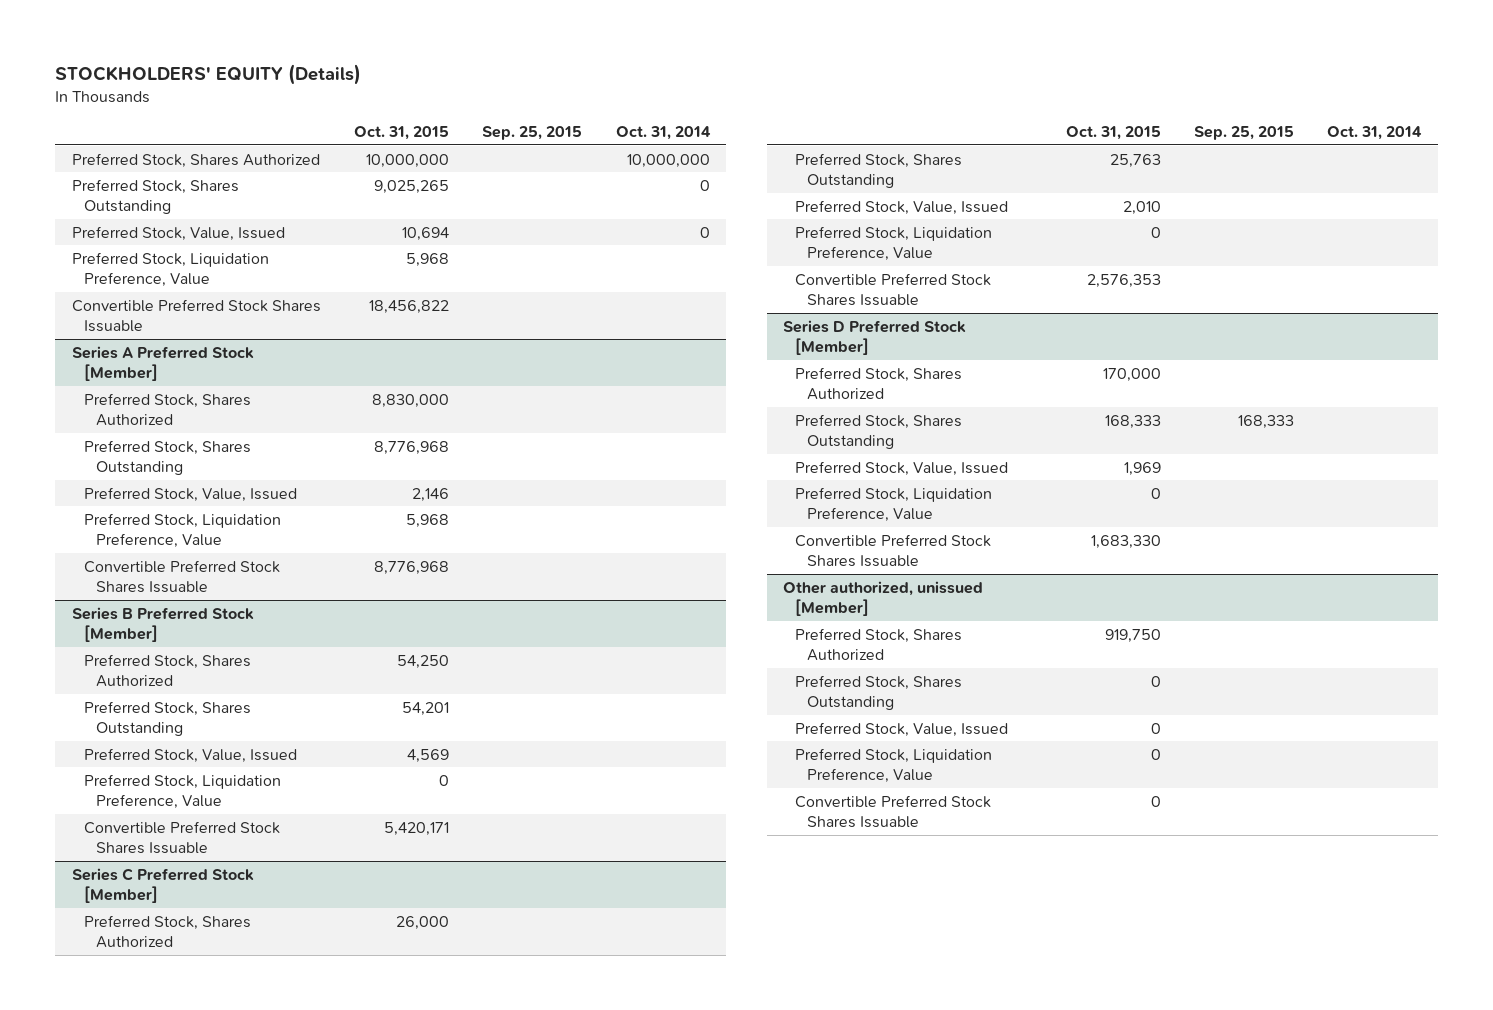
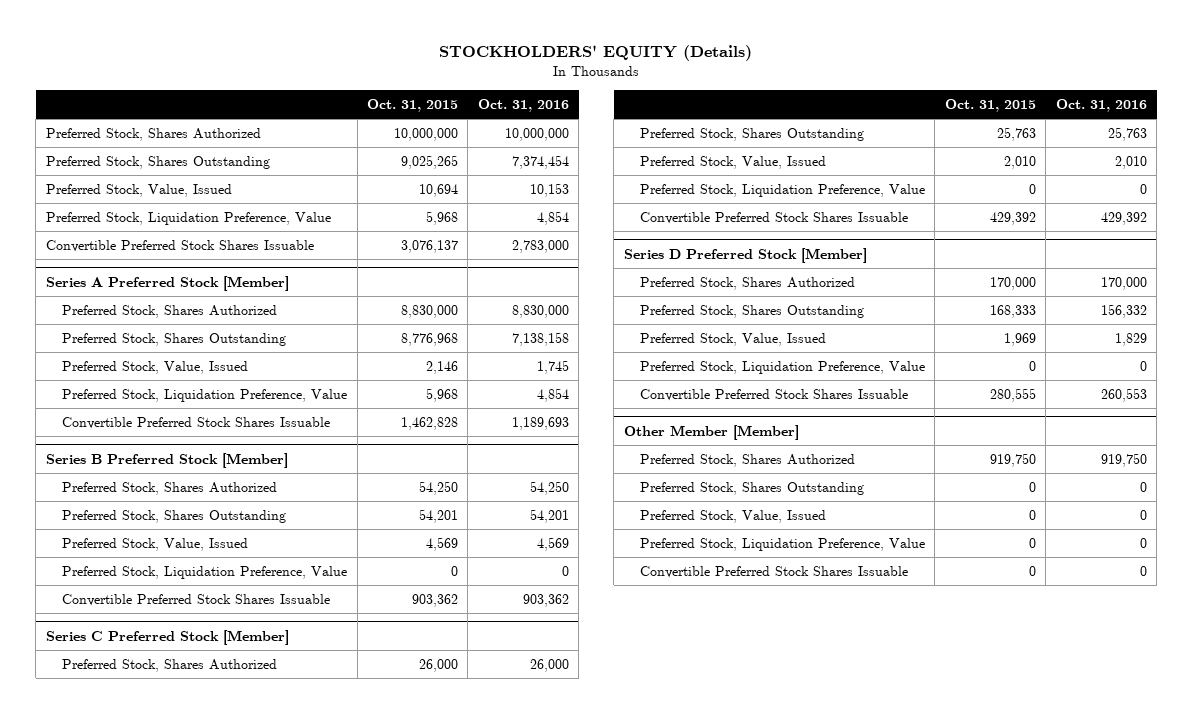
[482,125,583,140] Sep. 25, 2015 -> none
[615,125,711,140] Oct. 31, 2014 -> none
none -> [477,99,569,113] Oct. 31, 2016
[369,299,450,314] 18,456,822 -> [400,239,458,253] 3,076,137
[374,560,450,575] 8,776,968 -> [400,416,458,430] 1,462,828
[384,821,450,836] 5,420,171 -> [411,593,458,607] 903,362
[1086,273,1161,288] 2,576,353 -> [989,211,1036,225] 429,392
[1090,534,1161,549] 1,683,330 -> [989,387,1036,402] 280,555
[783,580,984,617] Other authorized, unissued [Member] -> [623,424,799,440] Other Member [Member]

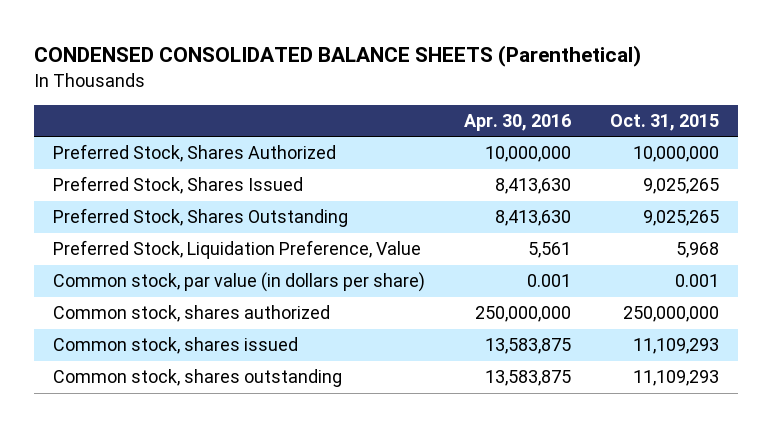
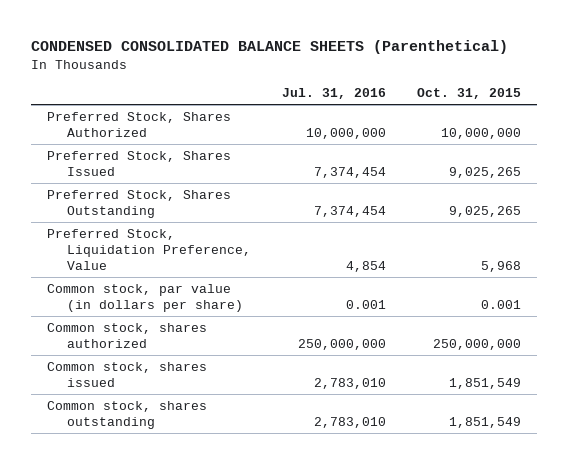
[464,114,572,132] Apr. 30, 2016 -> none
none -> [282,88,387,100] Jul. 31, 2016
[632,338,719,355] 11,109,293 -> [449,377,522,389] 1,851,549
[632,370,719,387] 11,109,293 -> [449,416,522,428] 1,851,549

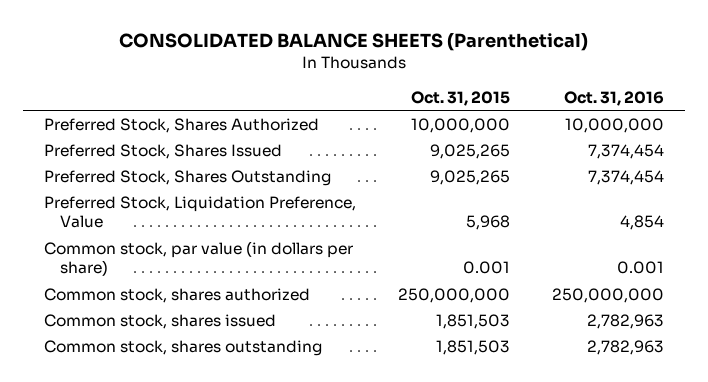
[31,40,509,55] CONDENSED CONSOLIDATED BALANCE SHEETS (Parenthetical) -> [119,33,589,52] CONSOLIDATED BALANCE SHEETS (Parenthetical)
[282,88,387,100] Jul. 31, 2016 -> none
none -> [564,90,665,106] Oct. 31, 2016
[449,377,522,389] 1,851,549 -> [436,313,511,329] 1,851,503
[449,416,522,428] 1,851,549 -> [436,339,511,355] 1,851,503

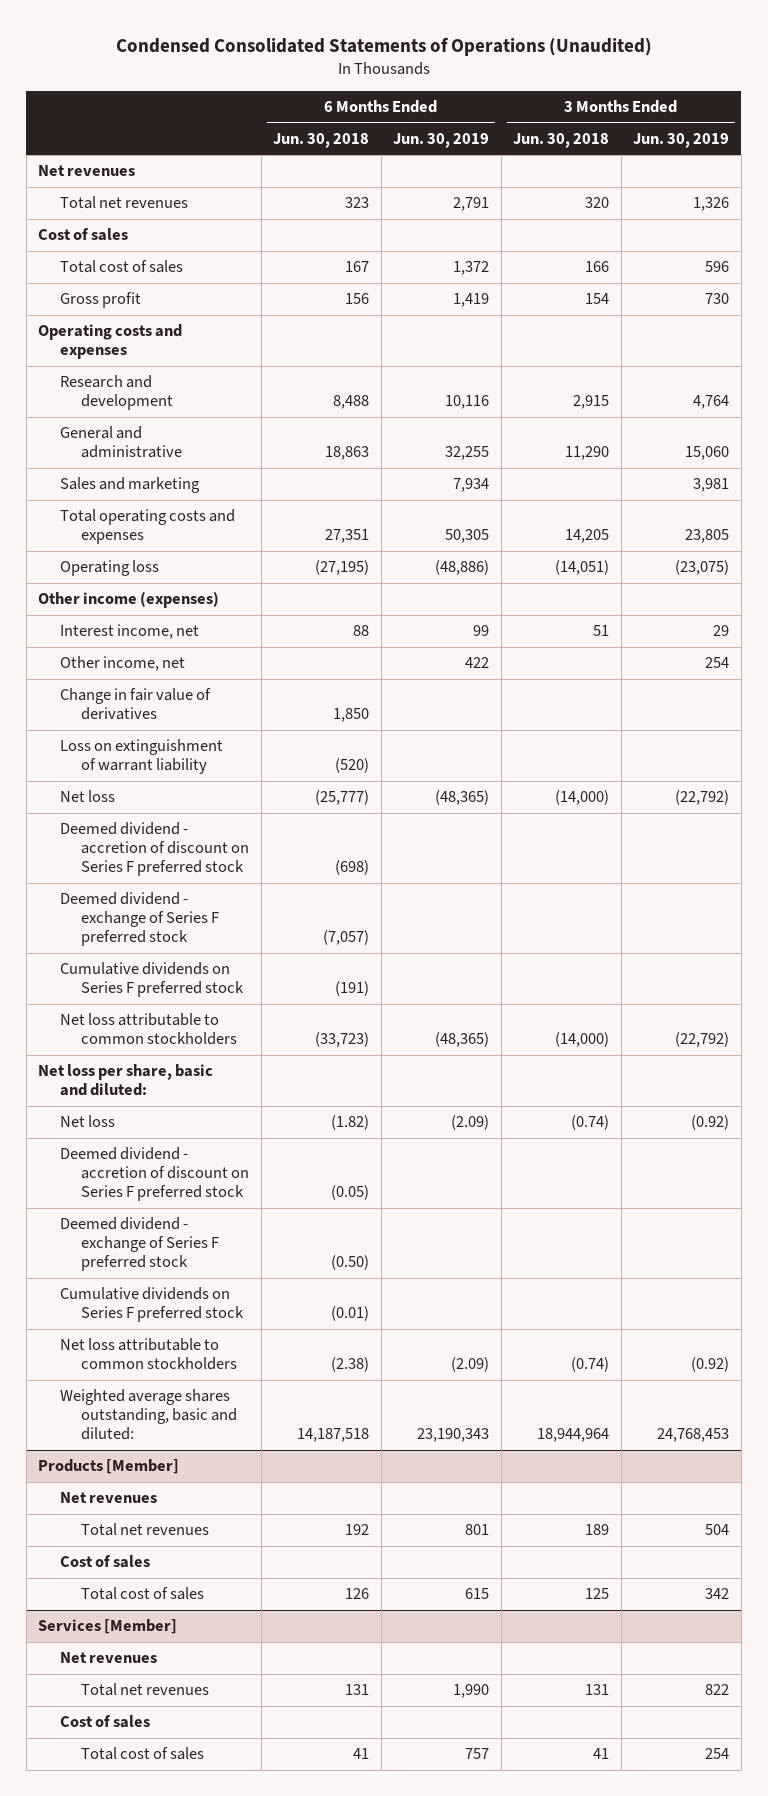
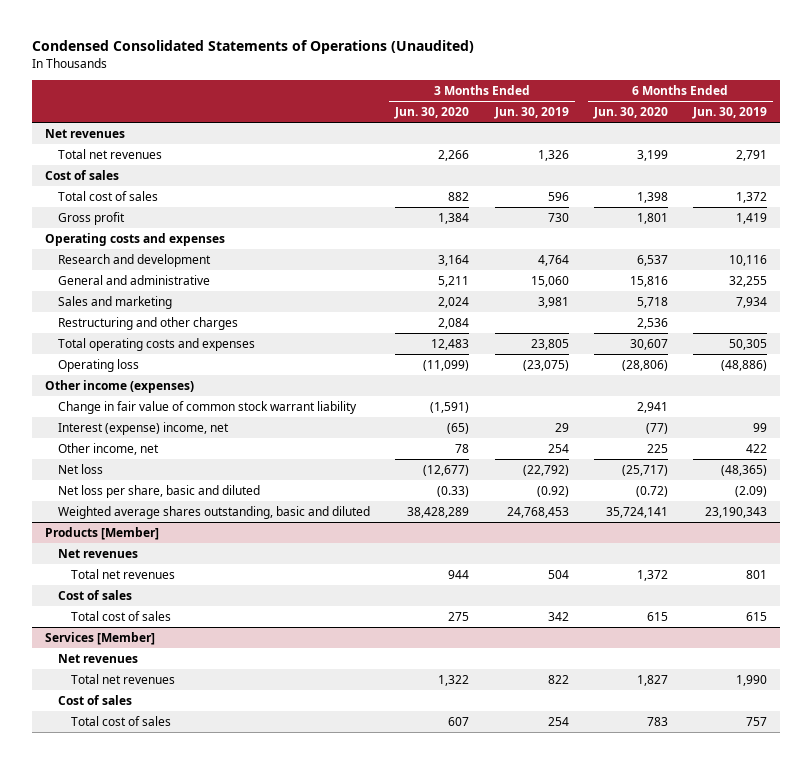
[273,132,370,148] Jun. 30, 2018 -> none
[513,132,610,148] Jun. 30, 2018 -> none
none -> [394,107,470,120] Jun. 30, 2020
none -> [592,107,668,120] Jun. 30, 2020
none -> [57,317,238,331] Restructuring and other charges
none -> [57,401,357,415] Change in fair value of common stock warrant liability
[59,624,199,640] Interest income, net -> [57,422,229,436] Interest (expense) income, net
[59,688,211,721] Change in fair value of derivatives -> none
[59,739,223,775] Loss on extinguishment of warrant liability -> none
[59,822,250,877] Deemed dividend - accretion of discount on Series F preferred stock -> none
[59,892,220,947] Deemed dividend - exchange of Series F preferred stock -> none
[59,962,245,998] Cumulative dividends on Series F preferred stock -> none
[59,1013,238,1046] Net loss attributable to common stockholders -> none
[38,1064,214,1097] Net loss per share, basic and diluted: -> none
[59,1115,115,1128] Net loss -> none
[59,1147,250,1202] Deemed dividend - accretion of discount on Series F preferred stock -> none
[59,1217,220,1272] Deemed dividend - exchange of Series F preferred stock -> none
[59,1287,245,1323] Cumulative dividends on Series F preferred stock -> none
[59,1338,238,1371] Net loss attributable to common stockholders -> [57,485,260,499] Net loss per share, basic and diluted
[59,1389,238,1441] Weighted average shares outstanding, basic and diluted: -> [57,506,370,520] Weighted average shares outstanding, basic and diluted

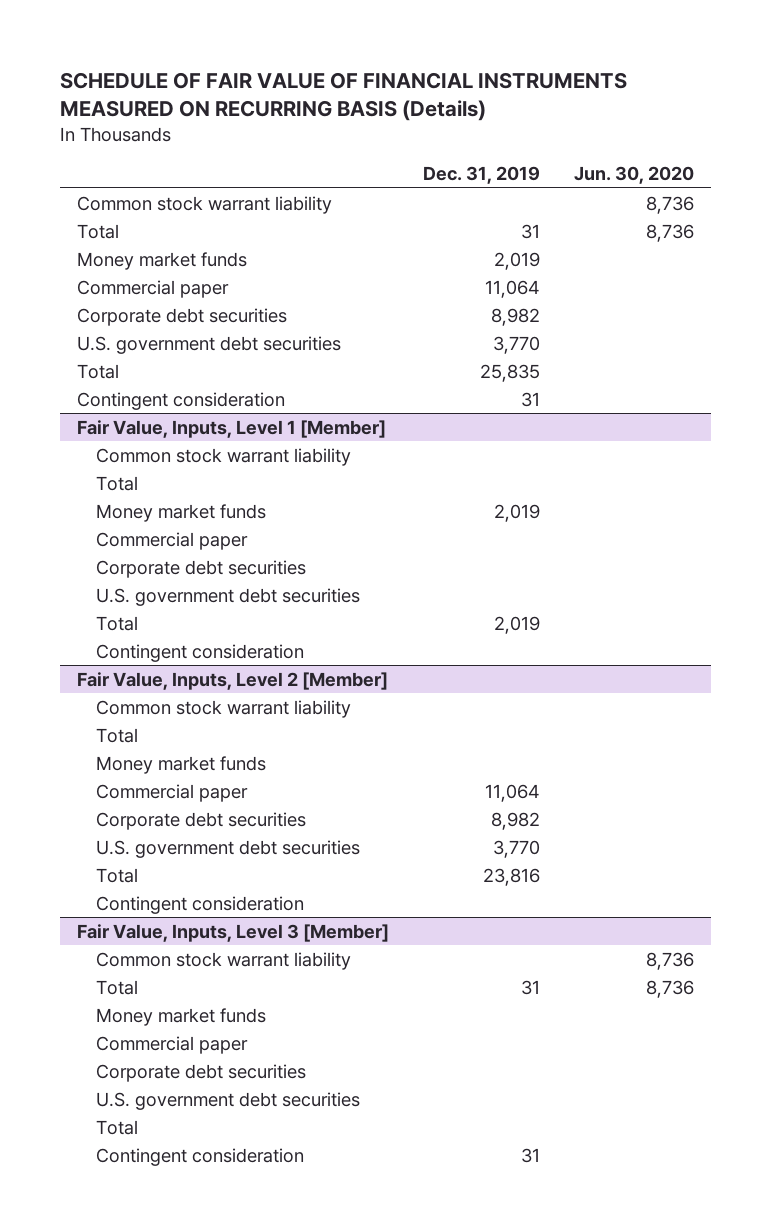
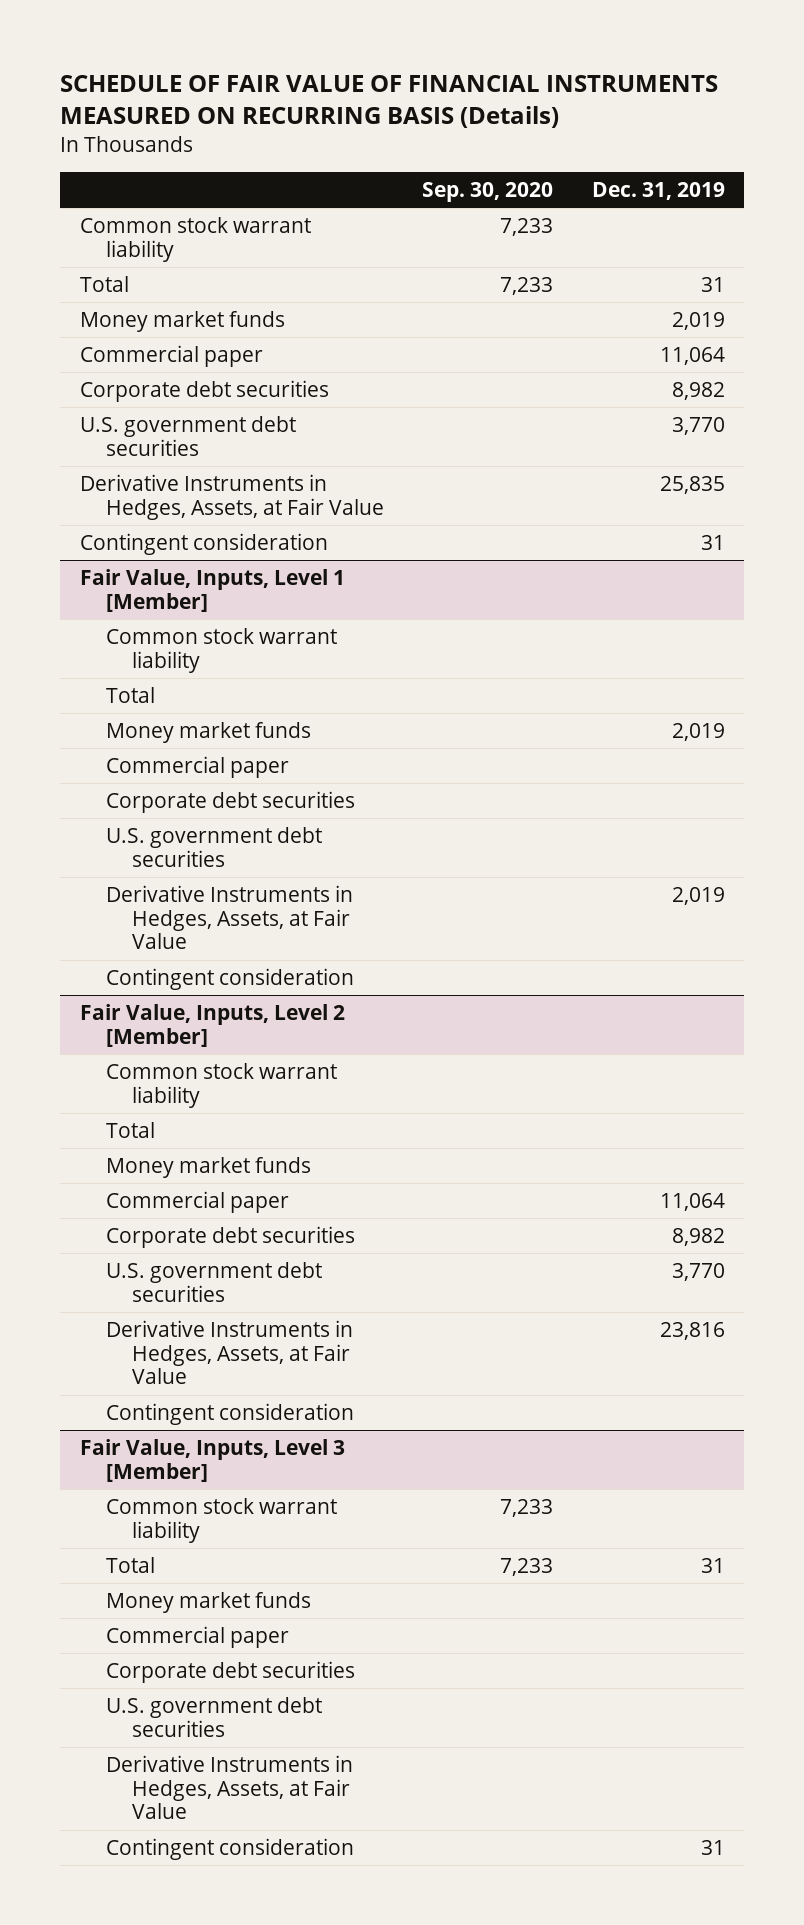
[573,165,694,184] Jun. 30, 2020 -> none
none -> [422,182,554,203] Sep. 30, 2020
[76,363,119,379] Total -> [79,473,384,520] Derivative Instruments in Hedges, Assets, at Fair Value
[95,615,138,631] Total -> [105,884,353,950] Derivative Instruments in Hedges, Assets, at Fair Value
[95,867,138,883] Total -> [105,1319,353,1385] Derivative Instruments in Hedges, Assets, at Fair Value
[95,1119,138,1135] Total -> [105,1754,353,1820] Derivative Instruments in Hedges, Assets, at Fair Value

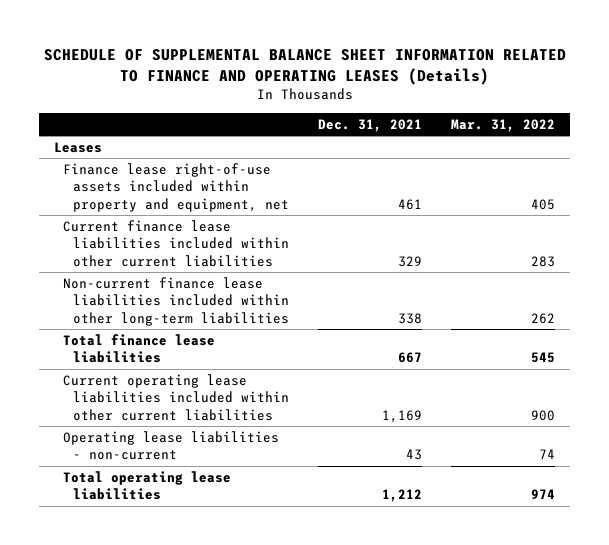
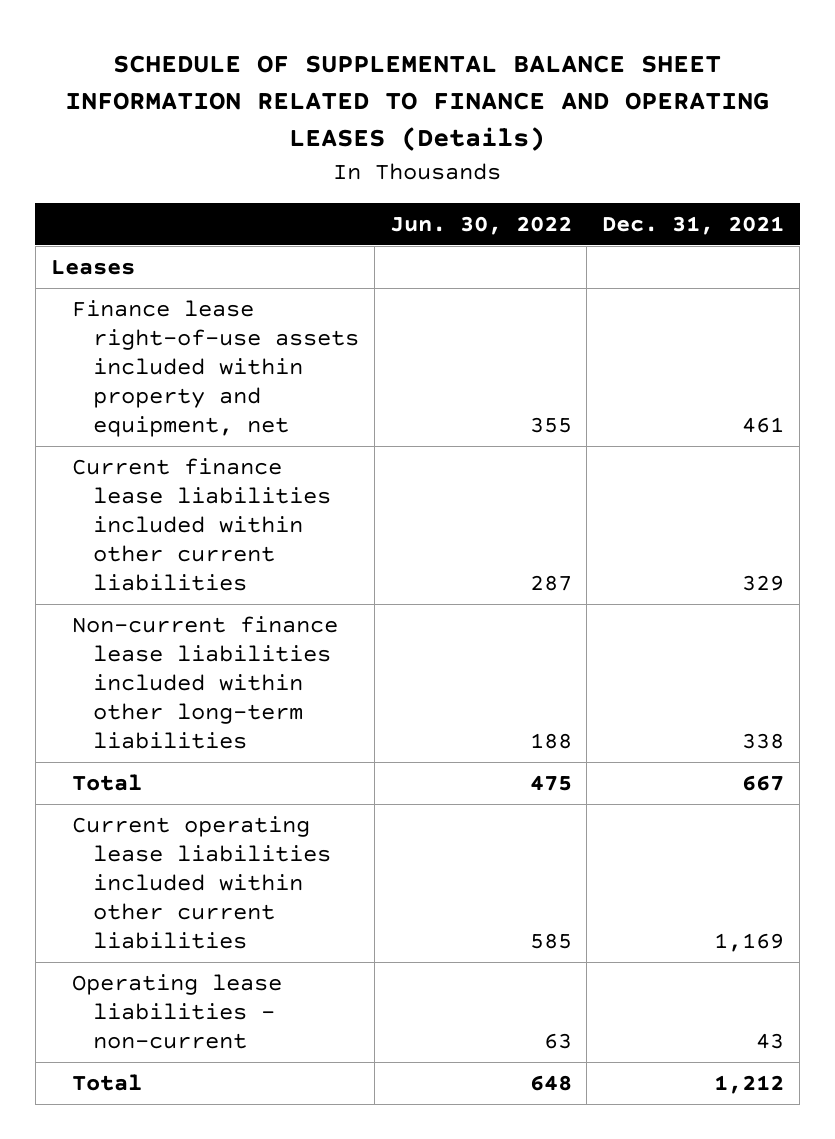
[451,118,556,132] Mar. 31, 2022 -> none
none -> [389,215,572,235] Jun. 30, 2022
[63,333,216,364] Total finance lease liabilities -> [71,774,142,792] Total
[63,470,232,501] Total operating lease liabilities -> [71,1074,142,1092] Total

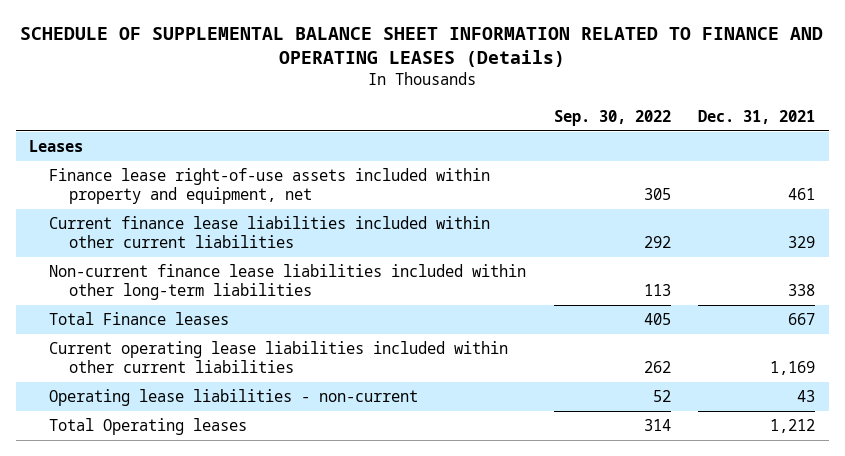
[389,215,572,235] Jun. 30, 2022 -> none
none -> [553,109,671,126] Sep. 30, 2022
[71,774,142,792] Total -> [49,312,230,326] Total Finance leases
[71,1074,142,1092] Total -> [49,418,248,436] Total Operating leases

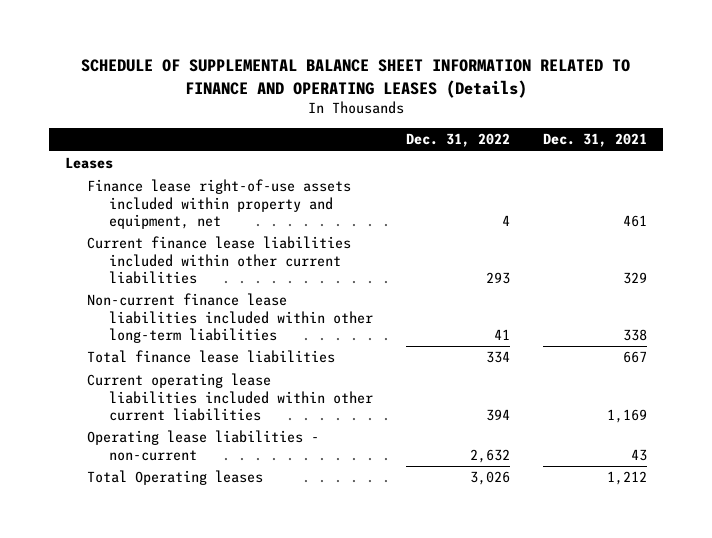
[553,109,671,126] Sep. 30, 2022 -> none
none -> [405,133,510,148] Dec. 31, 2022
[49,312,230,326] Total Finance leases -> [87,350,336,364] Total finance lease liabilities

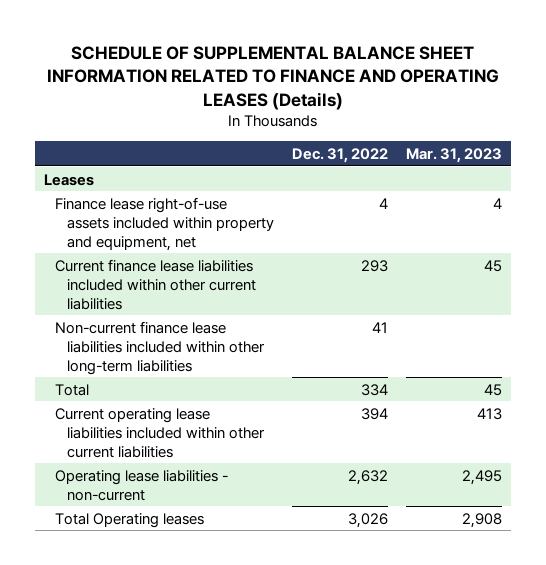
[542,133,647,148] Dec. 31, 2021 -> none
none -> [405,147,502,163] Mar. 31, 2023
[87,350,336,364] Total finance lease liabilities -> [55,383,90,396] Total

